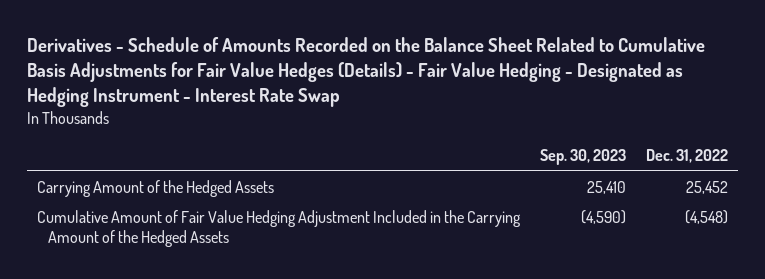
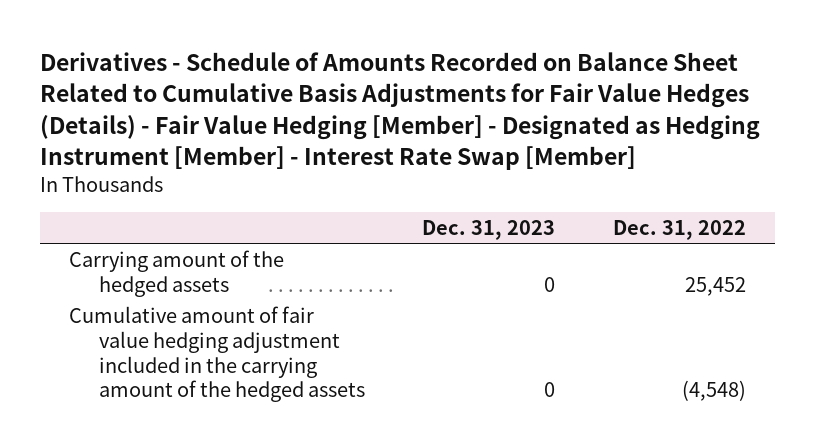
[27,37,706,108] Derivatives - Schedule of Amounts Recorded on the Balance Sheet Related to Cumulative Basis Adjustments for Fair Value Hedges (Details) - Fair Value Hedging - Designated as Hedging Instrument - Interest Rate Swap -> [40,52,761,170] Derivatives - Schedule of Amounts Recorded on Balance Sheet Related to Cumulative Basis Adjustments for Fair Value Hedges (Details) - Fair Value Hedging [Member] - Designated as Hedging Instrument [Member] - Interest Rate Swap [Member]
[539,149,626,166] Sep. 30, 2023 -> none
none -> [422,219,556,240] Dec. 31, 2023
[37,180,275,198] Carrying Amount of the Hedged Assets -> [69,250,285,297] Carrying amount of the hedged assets
[37,210,522,248] Cumulative Amount of Fair Value Hedging Adjustment Included in the Carrying Amount of the Hedged Assets -> [69,306,365,403] Cumulative amount of fair value hedging adjustment included in the carrying amount of the hedged assets

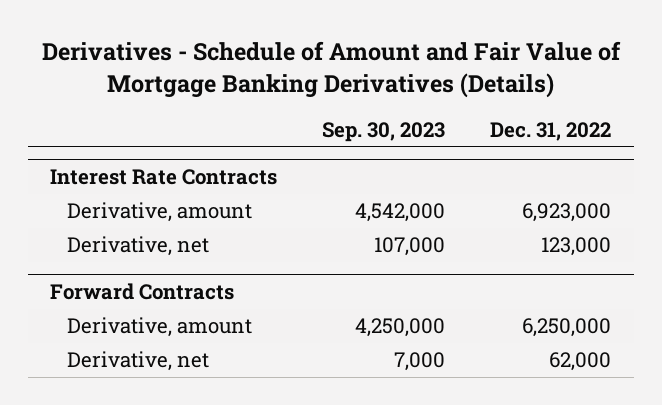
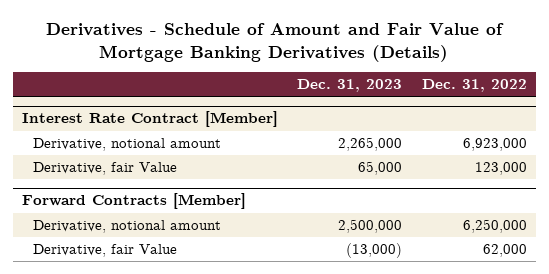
[322,121,446,142] Sep. 30, 2023 -> none
none -> [297,79,403,93] Dec. 31, 2023
[50,169,278,186] Interest Rate Contracts -> [22,111,279,128] Interest Rate Contract [Member]
[66,202,252,223] Derivative, amount -> [32,138,221,152] Derivative, notional amount
[66,236,209,257] Derivative, net -> [32,162,177,176] Derivative, fair Value
[50,283,235,301] Forward Contracts -> [22,193,247,210] Forward Contracts [Member]
[66,317,252,338] Derivative, amount -> [32,220,221,234] Derivative, notional amount
[66,351,209,372] Derivative, net -> [32,244,177,258] Derivative, fair Value

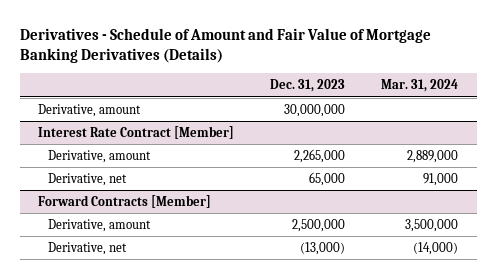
[421,79,527,93] Dec. 31, 2022 -> none
none -> [381,79,459,93] Mar. 31, 2024
none -> [37,104,141,118] Derivative, amount
[32,138,221,152] Derivative, notional amount -> [47,150,151,164] Derivative, amount
[32,162,177,176] Derivative, fair Value -> [47,173,127,187] Derivative, net
[32,220,221,234] Derivative, notional amount -> [47,219,151,233] Derivative, amount
[32,244,177,258] Derivative, fair Value -> [47,242,127,256] Derivative, net

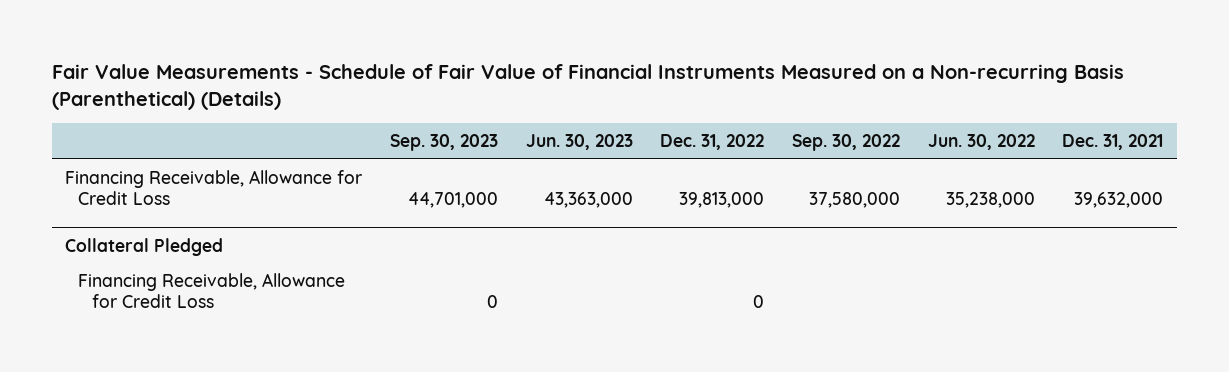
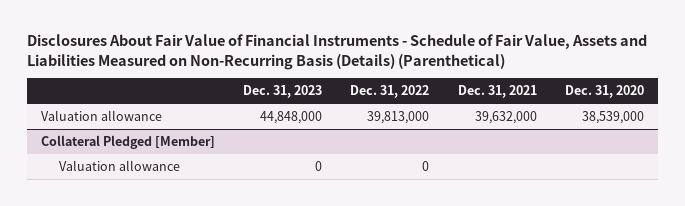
[51,63,1124,110] Fair Value Measurements - Schedule of Fair Value of Financial Instruments Measured on a Non-recurring Basis (Parenthetical) (Details) -> [26,34,647,70] Disclosures About Fair Value of Financial Instruments - Schedule of Fair Value, Assets and Liabilities Measured on Non-Recurring Basis (Details) (Parenthetical)
[389,134,498,152] Sep. 30, 2023 -> none
[525,134,633,151] Jun. 30, 2023 -> none
[791,134,900,152] Sep. 30, 2022 -> none
[927,134,1035,151] Jun. 30, 2022 -> none
none -> [243,85,323,99] Dec. 31, 2023
none -> [564,85,644,99] Dec. 31, 2020
[65,169,363,206] Financing Receivable, Allowance for Credit Loss -> [40,110,162,122] Valuation allowance
[65,237,224,256] Collateral Pledged -> [40,135,215,150] Collateral Pledged [Member]
[78,272,346,309] Financing Receivable, Allowance for Credit Loss -> [59,160,181,172] Valuation allowance

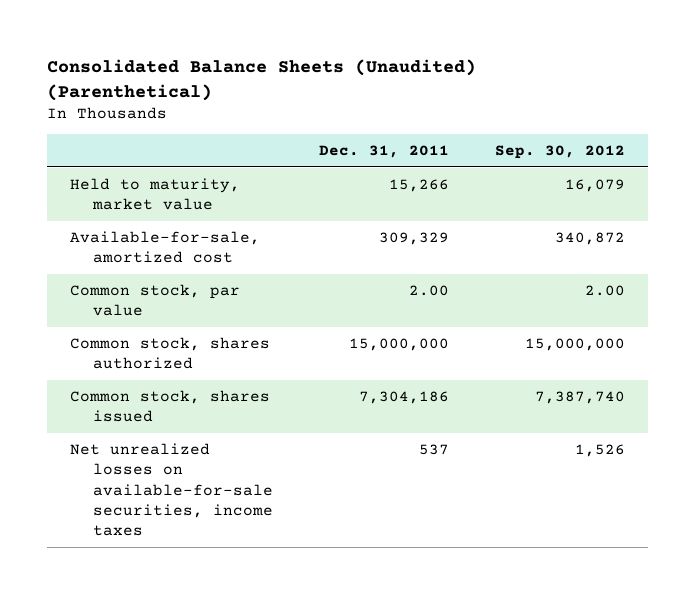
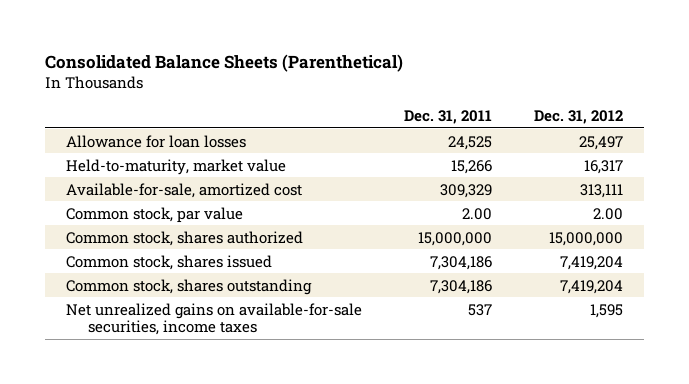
[47,58,477,101] Consolidated Balance Sheets (Unaudited) (Parenthetical) -> [45,54,404,73] Consolidated Balance Sheets (Parenthetical)
[495,145,626,160] Sep. 30, 2012 -> none
none -> [533,109,623,124] Dec. 31, 2012
none -> [66,134,247,148] Allowance for loan losses
[70,178,241,211] Held to maturity, market value -> [66,158,287,175] Held-to-maturity, market value
none -> [66,278,313,295] Common stock, shares outstanding
[70,443,273,537] Net unrealized losses on available-for-sale securities, income taxes -> [66,302,363,336] Net unrealized gains on available-for-sale securities, income taxes

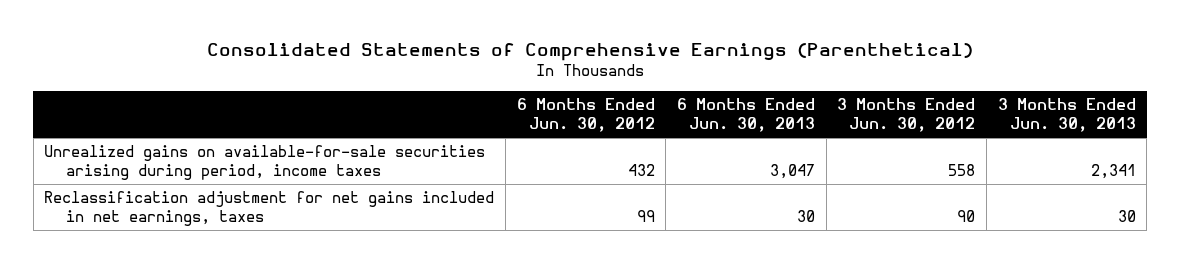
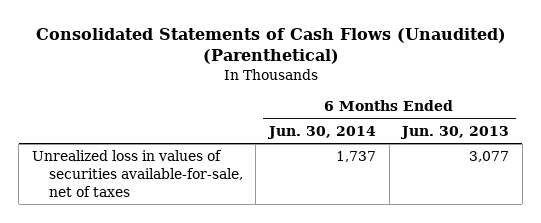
[206,43,973,62] Consolidated Statements of Comprehensive Earnings (Parenthetical) -> [35,28,506,65] Consolidated Statements of Cash Flows (Unaudited) (Parenthetical)
[516,98,655,133] 6 Months Ended Jun. 30, 2012 -> none
[837,98,976,133] 3 Months Ended Jun. 30, 2012 -> none
[997,98,1136,133] 3 Months Ended Jun. 30, 2013 -> none
none -> [267,125,377,139] Jun. 30, 2014
[44,191,495,227] Reclassification adjustment for net gains included in net earnings, taxes -> none
[44,145,486,181] Unrealized gains on available-for-sale securities arising during period, income taxes -> [31,150,243,197] Unrealized loss in values of securities available-for-sale, net of taxes
[769,164,815,180] 3,047 -> [469,151,510,163] 3,077

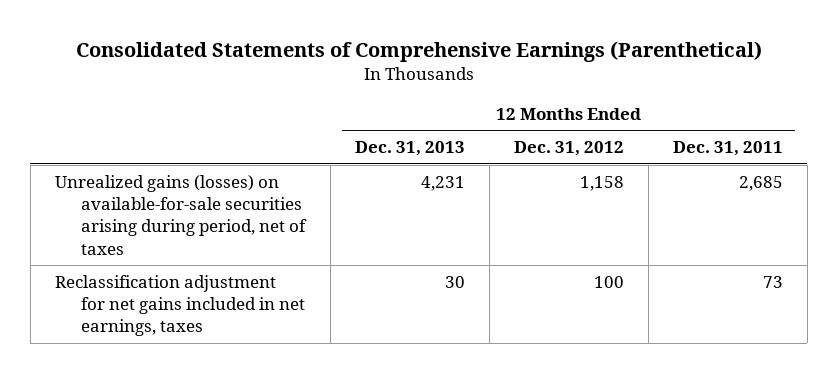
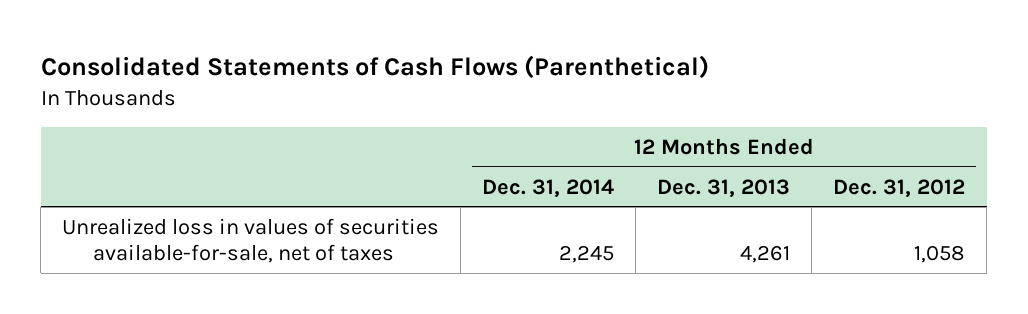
[75,41,762,63] Consolidated Statements of Comprehensive Earnings (Parenthetical) -> [40,55,709,80] Consolidated Statements of Cash Flows (Parenthetical)
[672,141,783,157] Dec. 31, 2011 -> none
none -> [482,178,615,197] Dec. 31, 2014
[54,274,306,337] Reclassification adjustment for net gains included in net earnings, taxes -> none
[54,174,308,255] Unrealized gains (losses) on available-for-sale securities arising during period, net of taxes -> [62,217,440,263] Unrealized loss in values of securities available-for-sale, net of taxes
[420,175,465,191] 4,231 -> [740,244,791,263] 4,261
[579,175,624,191] 1,158 -> [914,244,966,263] 1,058

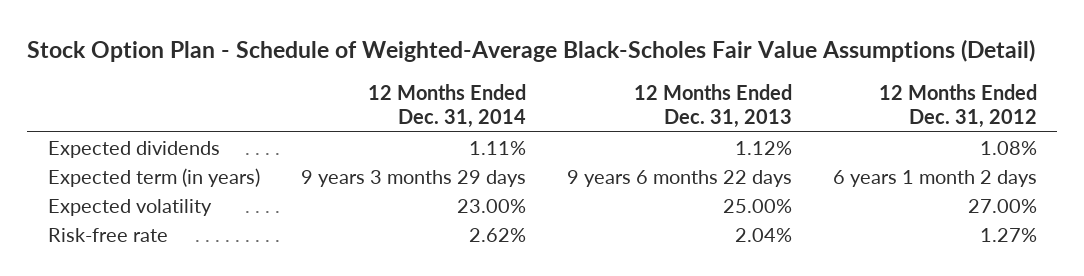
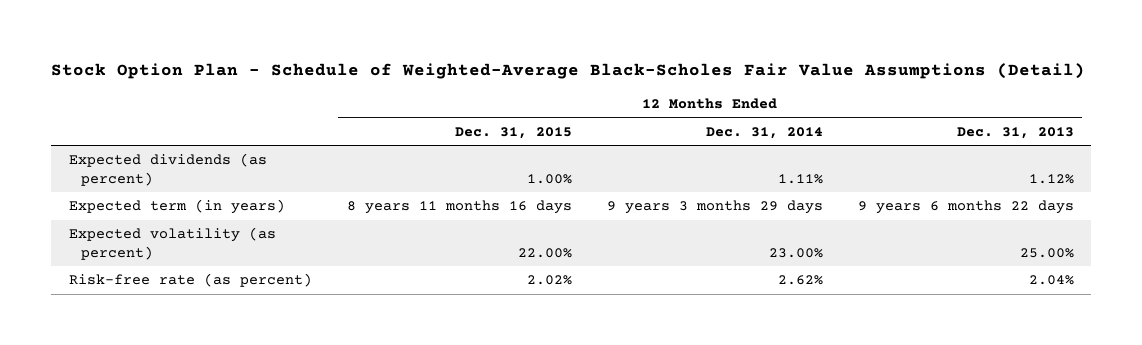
[878,83,1037,128] 12 Months Ended Dec. 31, 2012 -> none
none -> [454,126,572,139] Dec. 31, 2015
[47,140,220,158] Expected dividends -> [68,153,267,186] Expected dividends (as percent)
[47,198,212,216] Expected volatility -> [68,227,276,260] Expected volatility (as percent)
[47,227,168,242] Risk-free rate -> [68,273,312,288] Risk-free rate (as percent)

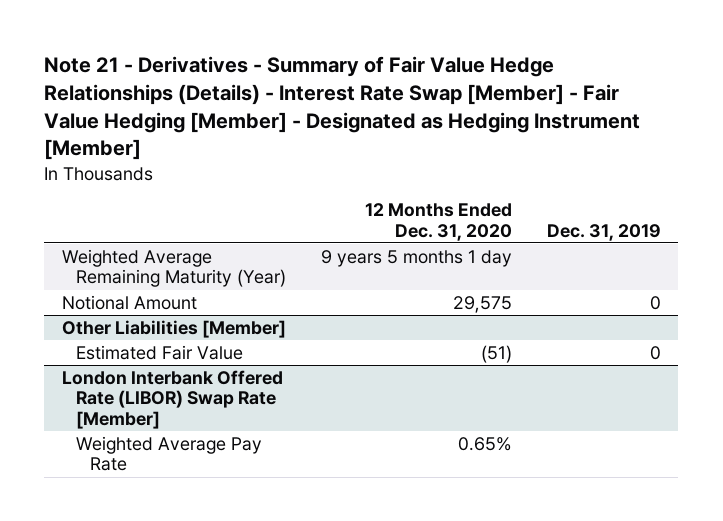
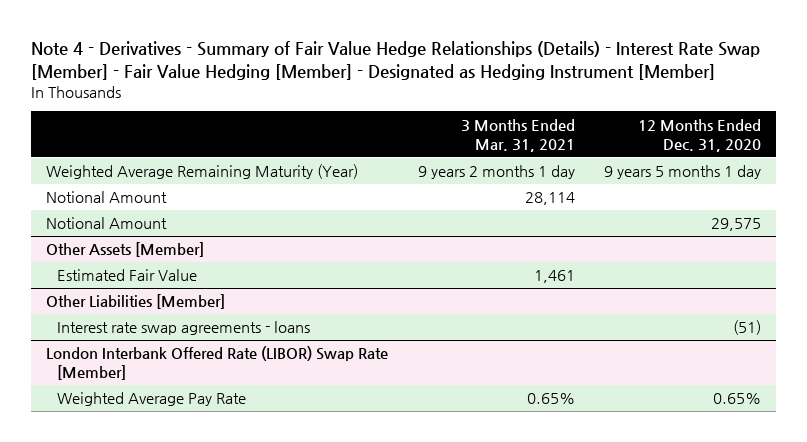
[44,56,641,161] Note 21 - Derivatives - Summary of Fair Value Hedge Relationships (Details) - Interest Rate Swap [Member] - Fair Value Hedging [Member] - Designated as Hedging Instrument [Member] -> [30,40,760,80] Note 4 - Derivatives - Summary of Fair Value Hedge Relationships (Details) - Interest Rate Swap [Member] - Fair Value Hedging [Member] - Designated as Hedging Instrument [Member]
[546,223,661,241] Dec. 31, 2019 -> none
none -> [460,118,575,152] 3 Months Ended Mar. 31, 2021
none -> [45,191,167,204] Notional Amount
none -> [45,242,204,258] Other Assets [Member]
none -> [56,269,197,282] Estimated Fair Value
[75,344,243,360] Estimated Fair Value -> [56,321,310,336] Interest rate swap agreements - loans

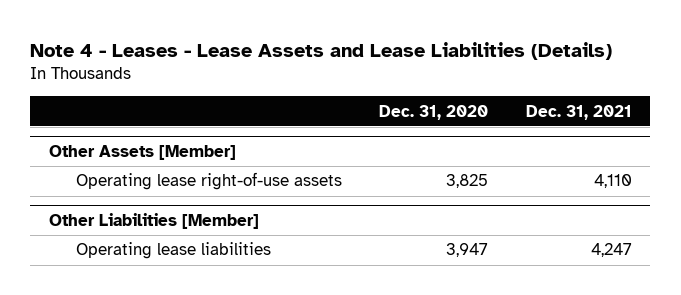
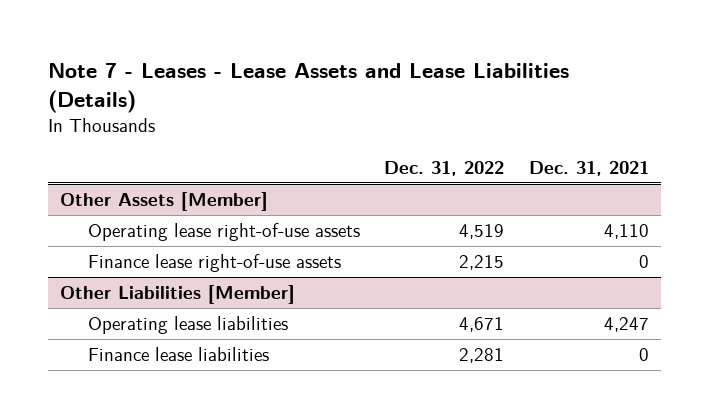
[30,41,613,60] Note 4 - Leases - Lease Assets and Lease Liabilities (Details) -> [48,62,570,113] Note 7 - Leases - Lease Assets and Lease Liabilities (Details)
[379,104,489,120] Dec. 31, 2020 -> none
none -> [384,160,505,176] Dec. 31, 2022
none -> [88,254,342,273] Finance lease right-of-use assets
none -> [88,347,270,362] Finance lease liabilities

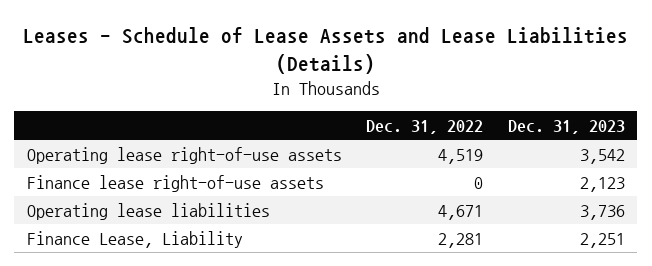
[48,62,570,113] Note 7 - Leases - Lease Assets and Lease Liabilities (Details) -> [22,26,628,74] Leases - Schedule of Lease Assets and Lease Liabilities (Details)
[528,160,649,176] Dec. 31, 2021 -> none
none -> [507,119,625,134] Dec. 31, 2023
[60,192,269,212] Other Assets [Member] -> none
[60,285,296,305] Other Liabilities [Member] -> none
[459,255,505,271] 2,215 -> [474,176,484,189] 0
[88,347,270,362] Finance lease liabilities -> [26,230,243,248] Finance Lease, Liability

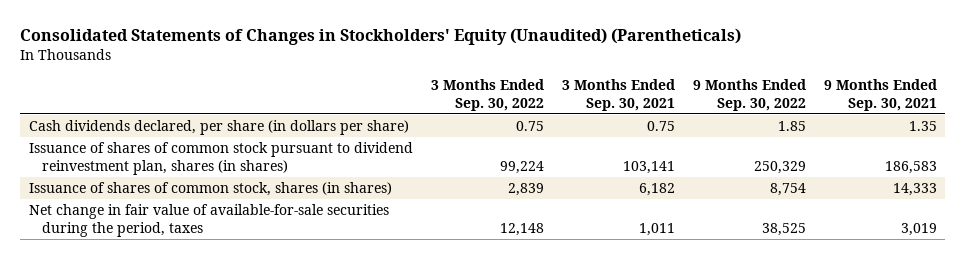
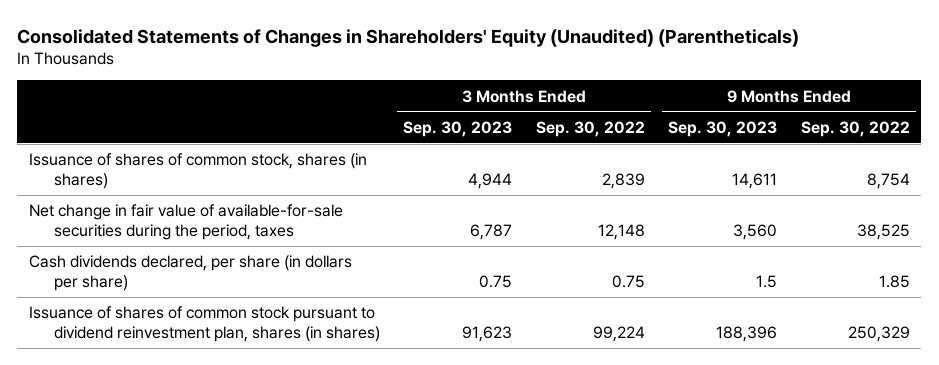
[19,28,741,46] Consolidated Statements of Changes in Stockholders' Equity (Unaudited) (Parentheticals) -> [17,28,800,47] Consolidated Statements of Changes in Shareholders' Equity (Unaudited) (Parentheticals)
[561,79,675,111] 3 Months Ended Sep. 30, 2021 -> none
[823,79,937,111] 9 Months Ended Sep. 30, 2021 -> none
none -> [403,120,513,137] Sep. 30, 2023
none -> [668,120,778,137] Sep. 30, 2023
[28,120,409,136] Cash dividends declared, per share (in dollars per share) -> [29,255,353,291] Cash dividends declared, per share (in dollars per share)
[28,142,413,175] Issuance of shares of common stock pursuant to dividend reinvestment plan, shares (in shares) -> [29,306,380,342] Issuance of shares of common stock pursuant to dividend reinvestment plan, shares (in shares)

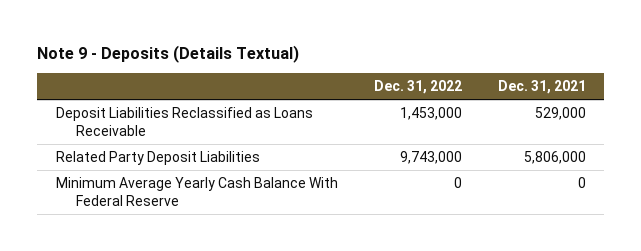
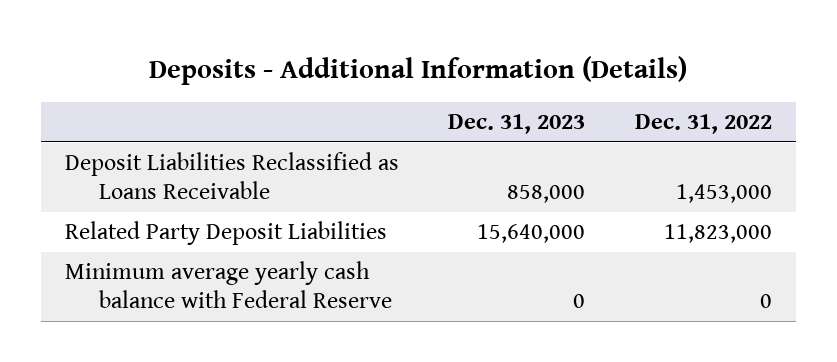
[37,45,300,64] Note 9 - Deposits (Details Textual) -> [149,55,688,85] Deposits - Additional Information (Details)
[497,80,586,95] Dec. 31, 2021 -> none
none -> [448,114,586,135] Dec. 31, 2023
[399,151,462,165] 9,743,000 -> [663,224,772,244] 11,823,000
[55,177,338,206] Minimum Average Yearly Cash Balance With Federal Reserve -> [65,261,393,309] Minimum average yearly cash balance with Federal Reserve

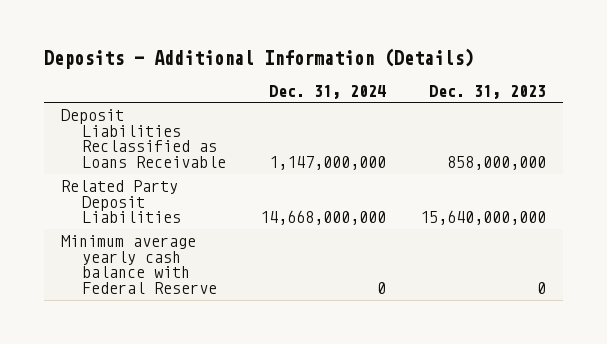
[634,114,772,135] Dec. 31, 2022 -> none
none -> [268,84,386,99] Dec. 31, 2024
[507,185,586,204] 858,000 -> [447,156,547,171] 858,000,000
[477,224,586,244] 15,640,000 -> [420,210,547,226] 15,640,000,000

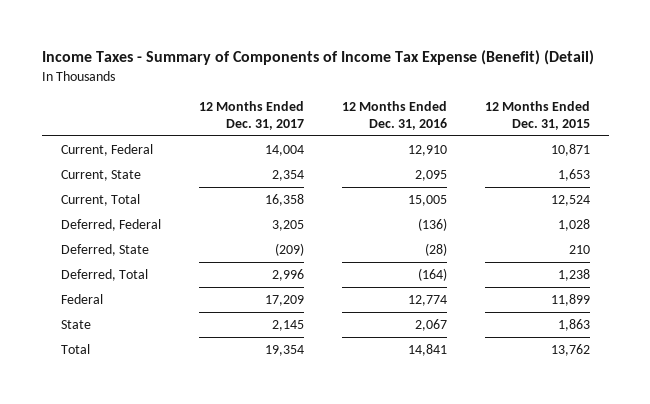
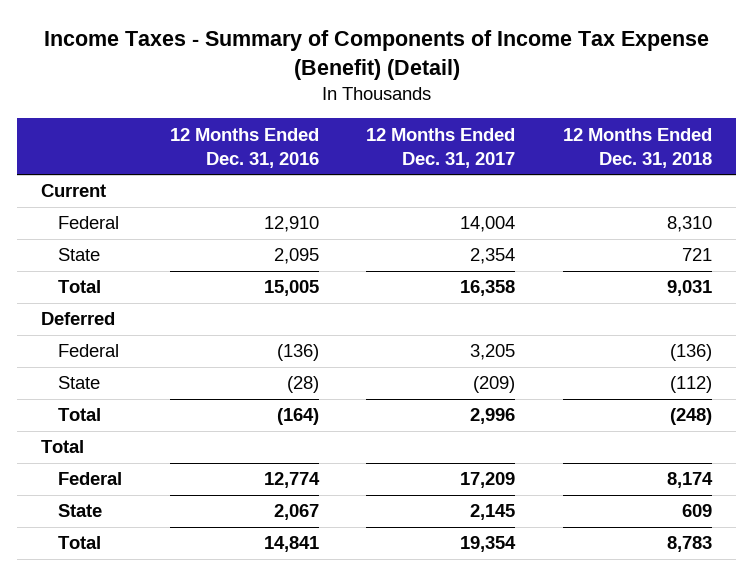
[484,101,590,130] 12 Months Ended Dec. 31, 2015 -> none
none -> [563,127,713,168] 12 Months Ended Dec. 31, 2018
none -> [40,184,106,198] Current
[60,144,153,157] Current, Federal -> [58,216,120,230] Federal
[60,170,141,182] Current, State -> [58,248,101,262] State
[60,194,140,207] Current, Total -> [58,280,102,294] Total
none -> [40,312,115,326] Deferred
[60,219,161,232] Deferred, Federal -> [58,344,120,358] Federal
[60,244,149,257] Deferred, State -> [58,376,101,390] State
[60,269,148,282] Deferred, Total -> [58,408,102,422] Total
none -> [40,440,84,454] Total

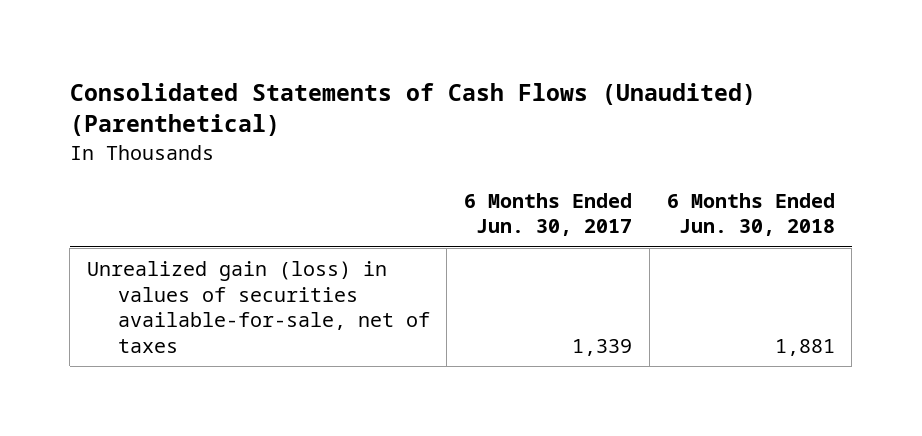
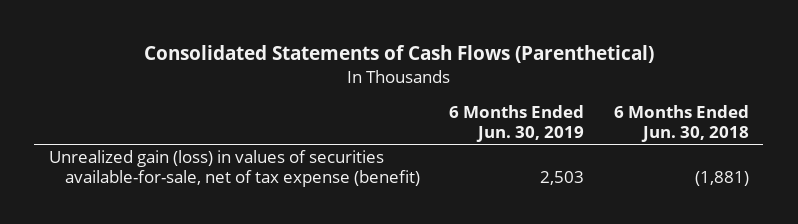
[69,83,756,137] Consolidated Statements of Cash Flows (Unaudited) (Parenthetical) -> [143,45,654,64] Consolidated Statements of Cash Flows (Parenthetical)
[464,192,633,237] 6 Months Ended Jun. 30, 2017 -> none
none -> [449,104,585,142] 6 Months Ended Jun. 30, 2019
[87,260,430,353] Unrealized gain (loss) in values of securities available-for-sale, net of taxes -> [48,150,421,188] Unrealized gain (loss) in values of securities available-for-sale, net of tax expense (benefit)
[774,338,835,356] 1,881 -> [694,171,749,187] (1,881)

